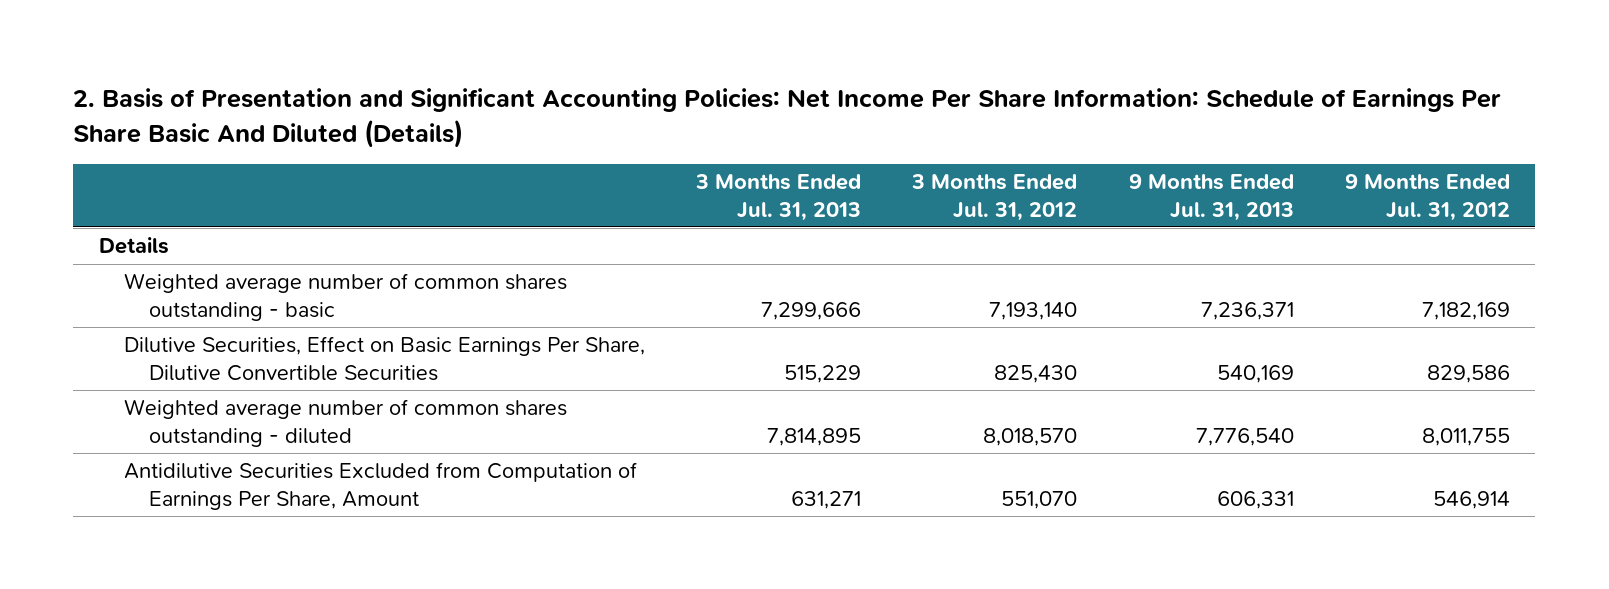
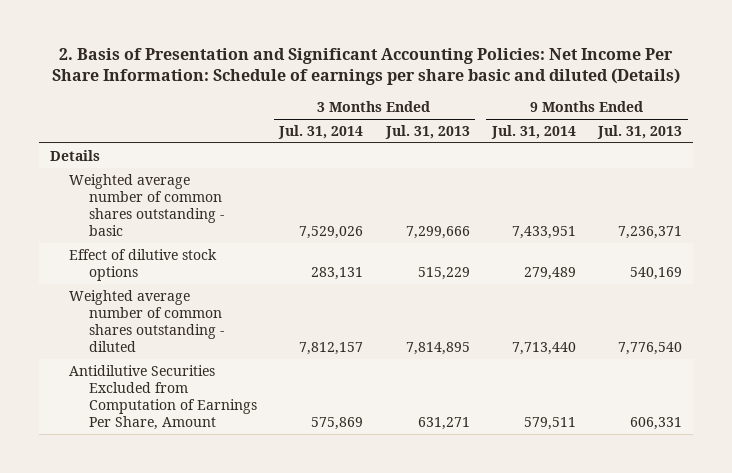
[73,88,1502,148] 2. Basis of Presentation and Significant Accounting Policies: Net Income Per Share Information: Schedule of Earnings Per Share Basic And Diluted (Details) -> [52,47,681,86] 2. Basis of Presentation and Significant Accounting Policies: Net Income Per Share Information: Schedule of earnings per share basic and diluted (Details)
[911,173,1078,221] 3 Months Ended Jul. 31, 2012 -> none
[1344,173,1510,221] 9 Months Ended Jul. 31, 2012 -> none
none -> [278,124,364,139] Jul. 31, 2014
none -> [490,124,576,139] Jul. 31, 2014
[124,336,646,382] Dilutive Securities, Effect on Basic Earnings Per Share, Dilutive Convertible Securities -> [69,248,218,281] Effect of dilutive stock options

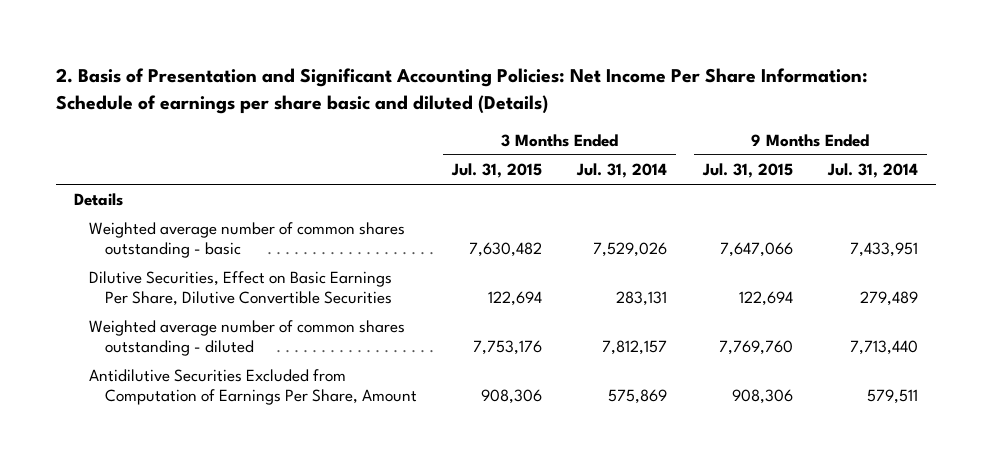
[384,124,470,139] Jul. 31, 2013 -> none
[597,124,683,139] Jul. 31, 2013 -> none
none -> [450,163,542,179] Jul. 31, 2015
none -> [701,163,793,179] Jul. 31, 2015
[69,248,218,281] Effect of dilutive stock options -> [89,271,393,307] Dilutive Securities, Effect on Basic Earnings Per Share, Dilutive Convertible Securities

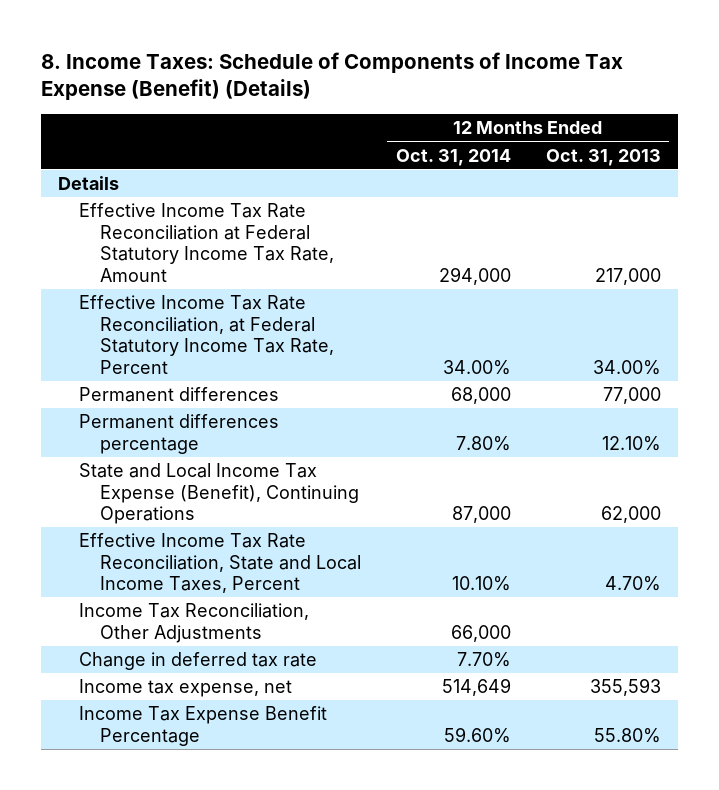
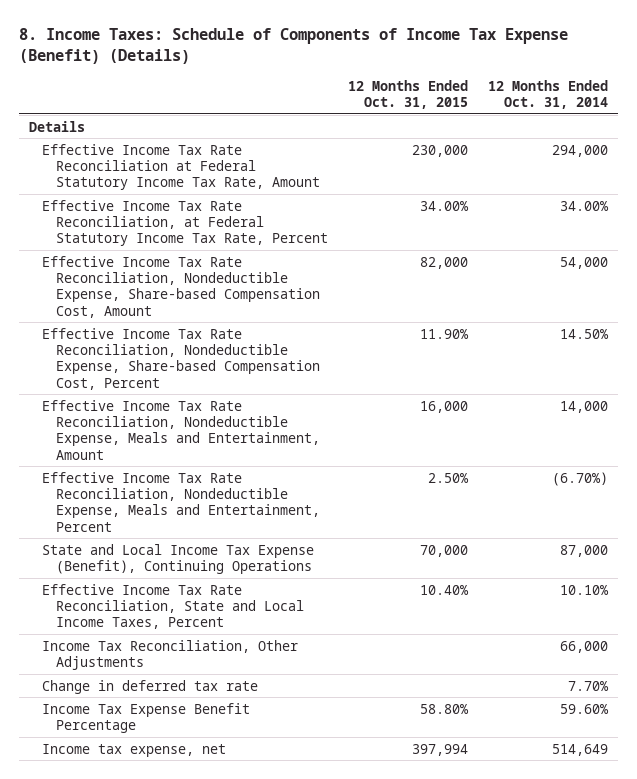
[545,148,661,166] Oct. 31, 2013 -> none
none -> [347,79,468,109] 12 Months Ended Oct. 31, 2015
[79,387,280,403] Permanent differences -> none
[79,414,280,454] Permanent differences percentage -> none
none -> [42,255,320,318] Effective Income Tax Rate Reconciliation, Nondeductible Expense, Share-based Compensation Cost, Amount
none -> [42,327,320,390] Effective Income Tax Rate Reconciliation, Nondeductible Expense, Share-based Compensation Cost, Percent
none -> [42,399,320,460] Effective Income Tax Rate Reconciliation, Nondeductible Expense, Meals and Entertainment, Amount
none -> [42,471,320,532] Effective Income Tax Rate Reconciliation, Nondeductible Expense, Meals and Entertainment, Percent
[79,679,293,698] Income tax expense, net -> [42,743,227,757] Income tax expense, net

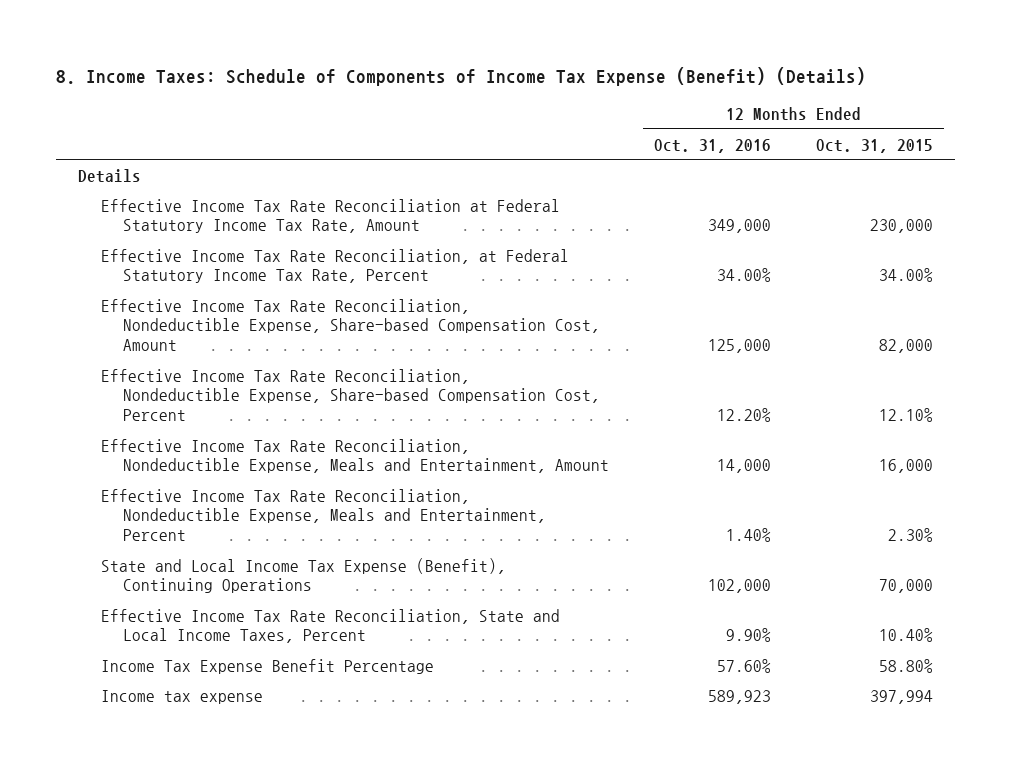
[487,79,608,109] 12 Months Ended Oct. 31, 2014 -> none
none -> [654,138,772,153] Oct. 31, 2016
[419,328,469,339] 11.90% -> [879,408,934,423] 12.10%
[427,472,469,483] 2.50% -> [888,528,934,543] 2.30%
[42,639,299,670] Income Tax Reconciliation, Other Adjustments -> none
[42,679,259,694] Change in deferred tax rate -> none
[42,743,227,757] Income tax expense, net -> [100,689,263,704] Income tax expense

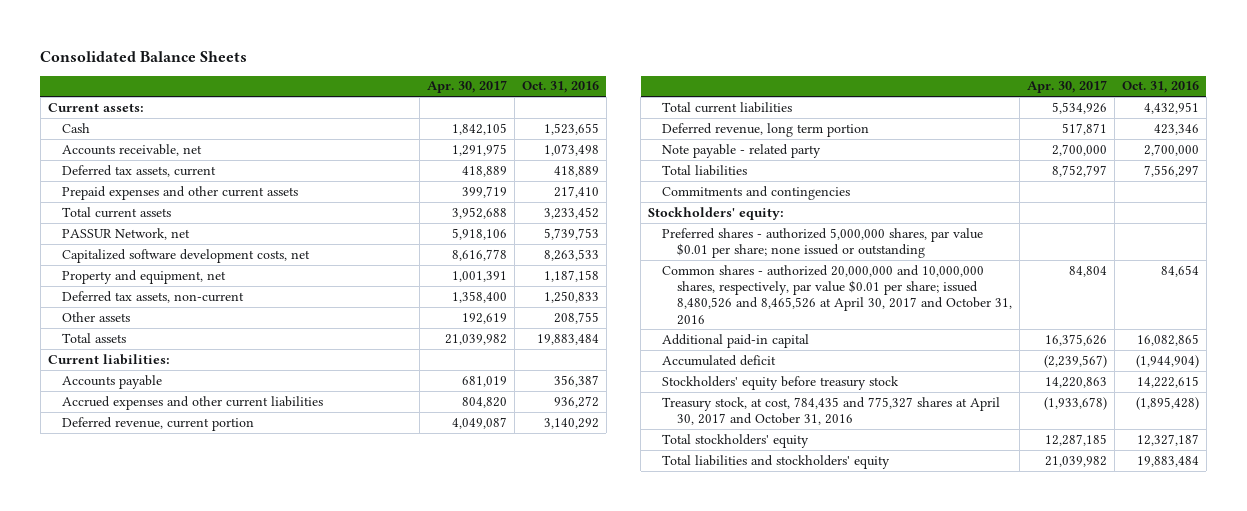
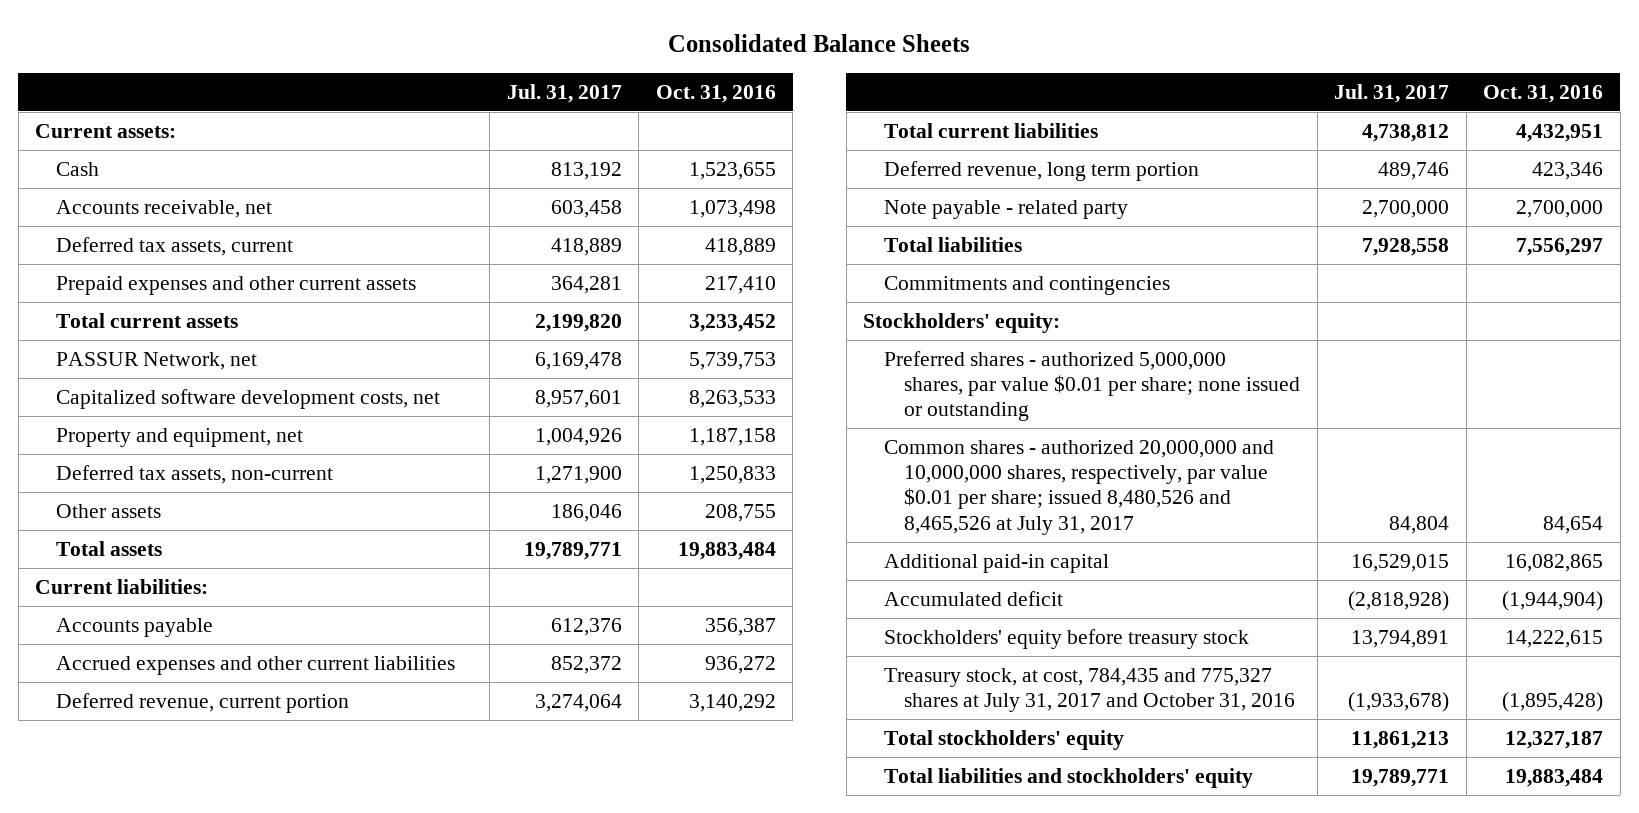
[426,80,507,94] Apr. 30, 2017 -> none
none -> [506,83,622,103] Jul. 31, 2017
[662,264,1012,325] Common shares - authorized 20,000,000 and 10,000,000 shares, respectively, par value $0.01 per share; issued 8,480,526 and 8,465,526 at April 30, 2017 and October 31, 2016 -> [883,439,1274,535] Common shares - authorized 20,000,000 and 10,000,000 shares, respectively, par value $0.01 per share; issued 8,480,526 and 8,465,526 at July 31, 2017
[662,396,1001,426] Treasury stock, at cost, 784,435 and 775,327 shares at April 30, 2017 and October 31, 2016 -> [883,667,1296,713] Treasury stock, at cost, 784,435 and 775,327 shares at July 31, 2017 and October 31, 2016

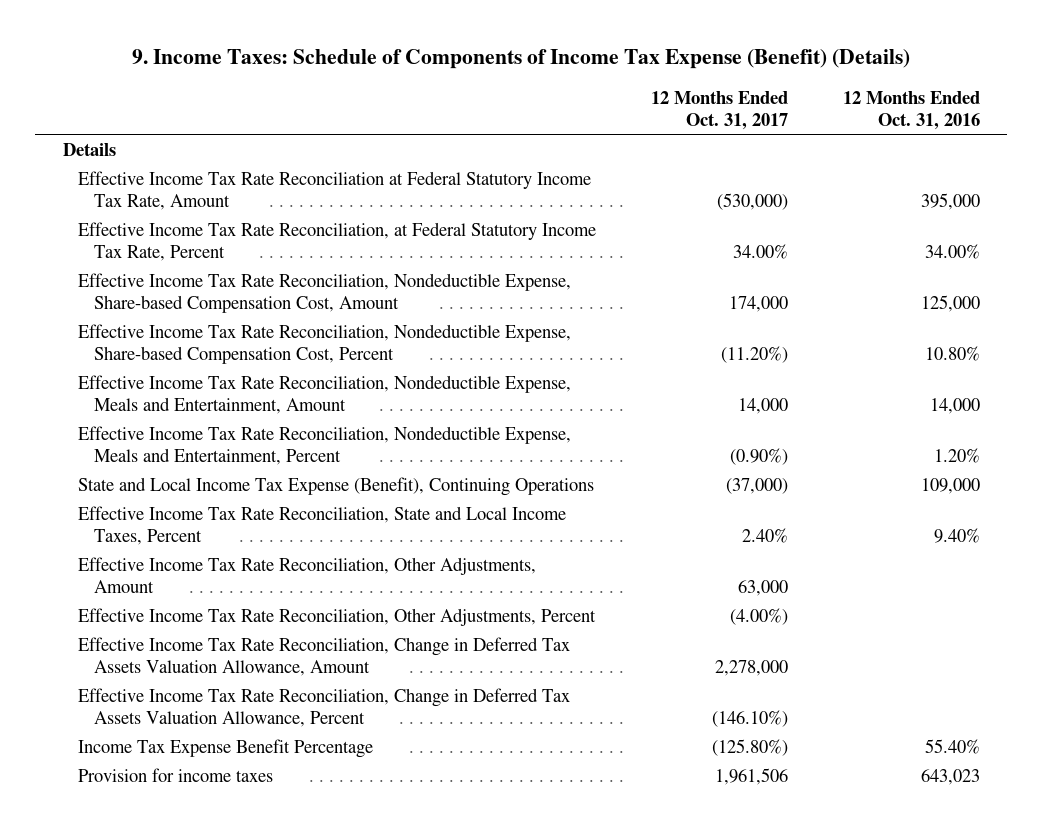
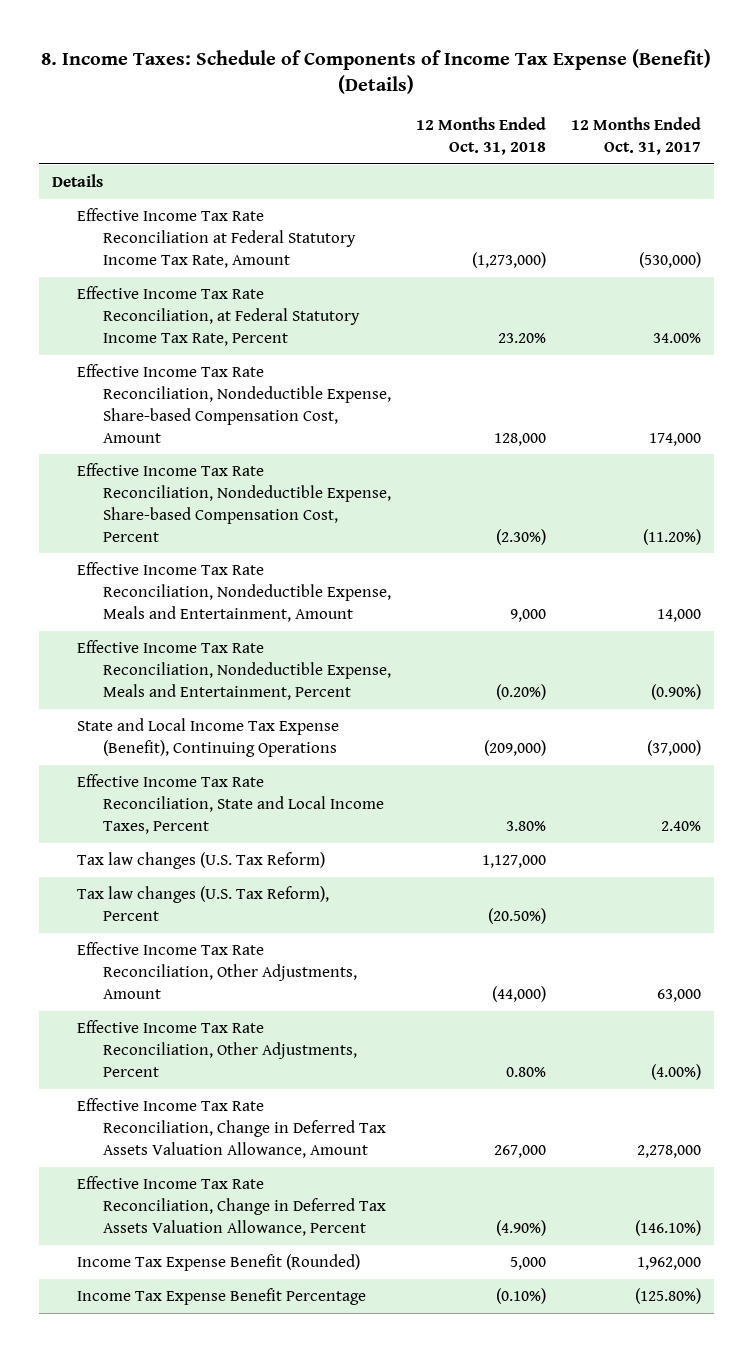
[132,49,911,70] 9. Income Taxes: Schedule of Components of Income Tax Expense (Benefit) (Details) -> [41,49,712,95] 8. Income Taxes: Schedule of Components of Income Tax Expense (Benefit) (Details)
[842,90,980,130] 12 Months Ended Oct. 31, 2016 -> none
none -> [415,117,546,156] 12 Months Ended Oct. 31, 2018
none -> [77,852,326,870] Tax law changes (U.S. Tax Reform)
none -> [77,886,330,921] Tax law changes (U.S. Tax Reform), Percent
none -> [77,1254,361,1272] Income Tax Expense Benefit (Rounded)
[78,767,274,782] Provision for income taxes -> none

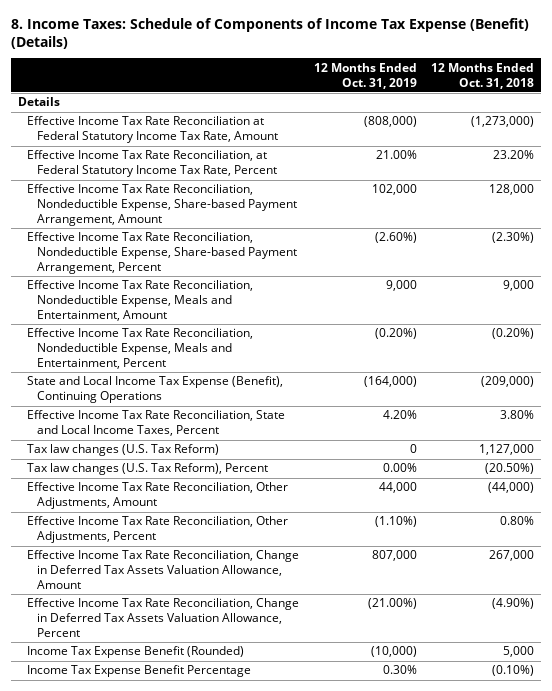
[571,117,702,156] 12 Months Ended Oct. 31, 2017 -> none
none -> [313,62,417,89] 12 Months Ended Oct. 31, 2019
[77,364,391,443] Effective Income Tax Rate Reconciliation, Nondeductible Expense, Share-based Compensation Cost, Amount -> [27,184,298,227] Effective Income Tax Rate Reconciliation, Nondeductible Expense, Share-based Payment Arrangement, Amount
[77,463,391,542] Effective Income Tax Rate Reconciliation, Nondeductible Expense, Share-based Compensation Cost, Percent -> [27,232,298,275] Effective Income Tax Rate Reconciliation, Nondeductible Expense, Share-based Payment Arrangement, Percent

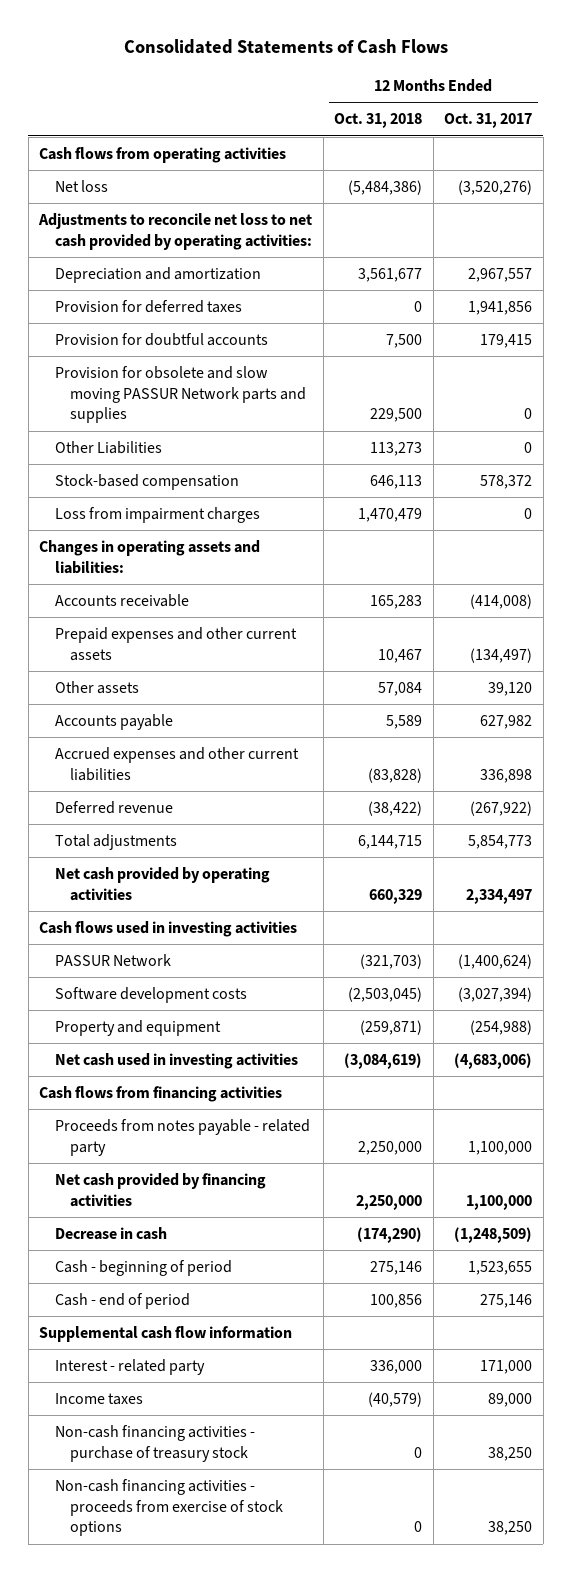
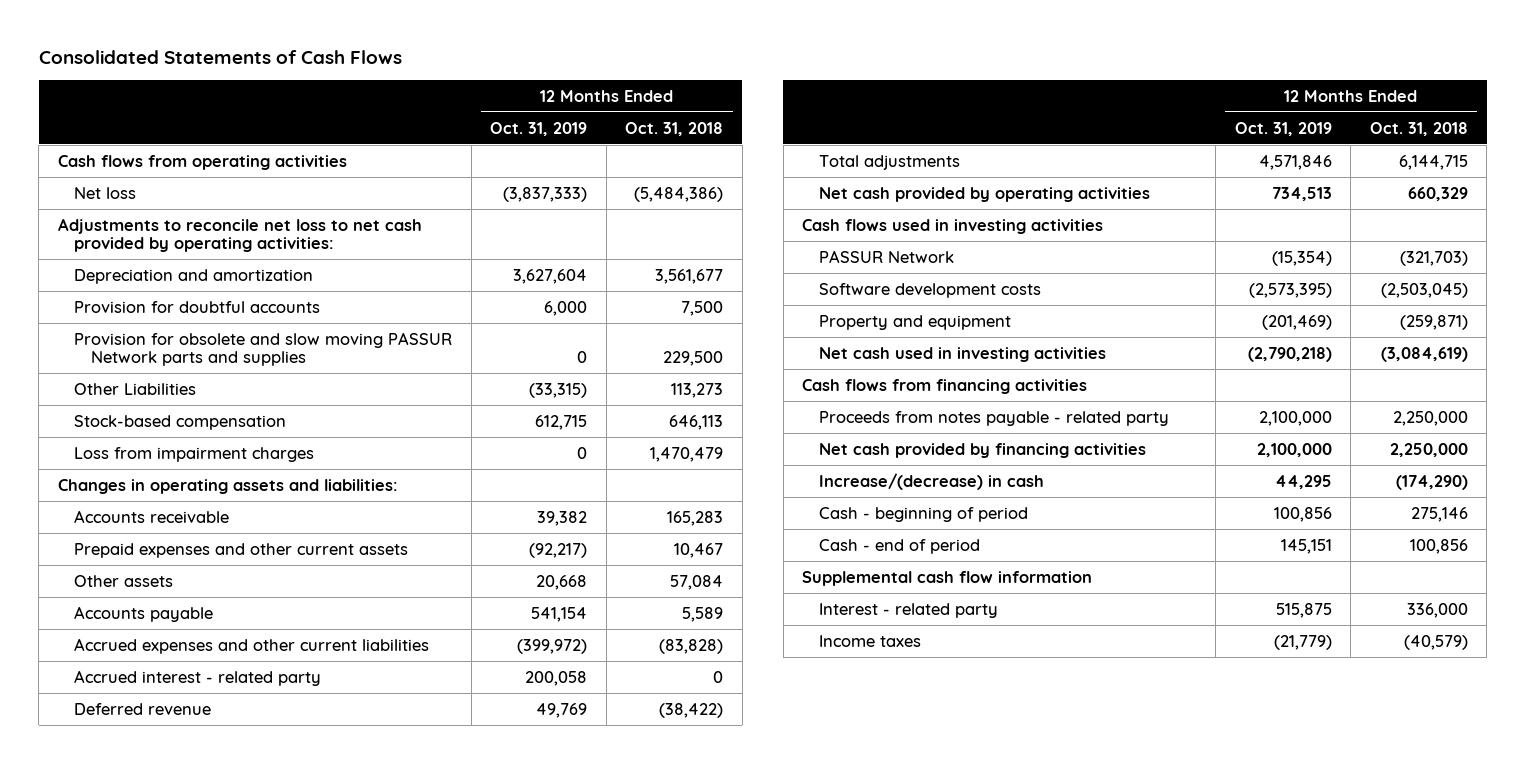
[444,113,533,129] Oct. 31, 2017 -> none
none -> [490,121,588,136] Oct. 31, 2019
[54,299,242,313] Provision for deferred taxes -> none
none -> [74,669,322,686] Accrued interest - related party
[54,1226,167,1240] Decrease in cash -> [818,472,1044,490] Increase/(decrease) in cash
[54,1424,255,1462] Non-cash financing activities - purchase of treasury stock -> none
[54,1478,283,1537] Non-cash financing activities - proceeds from exercise of stock options -> none

